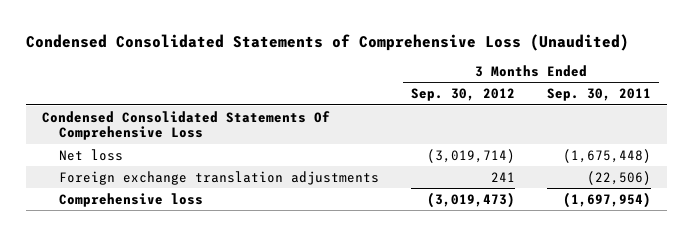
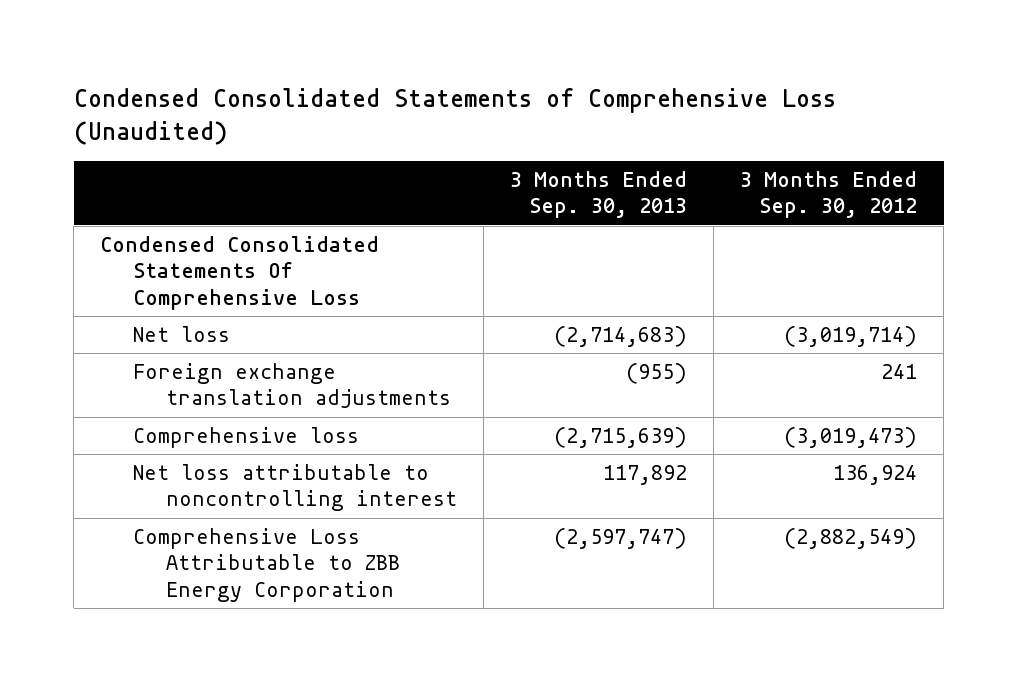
[547,88,652,102] Sep. 30, 2011 -> none
none -> [510,170,688,219] 3 Months Ended Sep. 30, 2013
none -> [133,463,458,512] Net loss attributable to noncontrolling interest
none -> [133,527,401,603] Comprehensive Loss Attributable to ZBB Energy Corporation

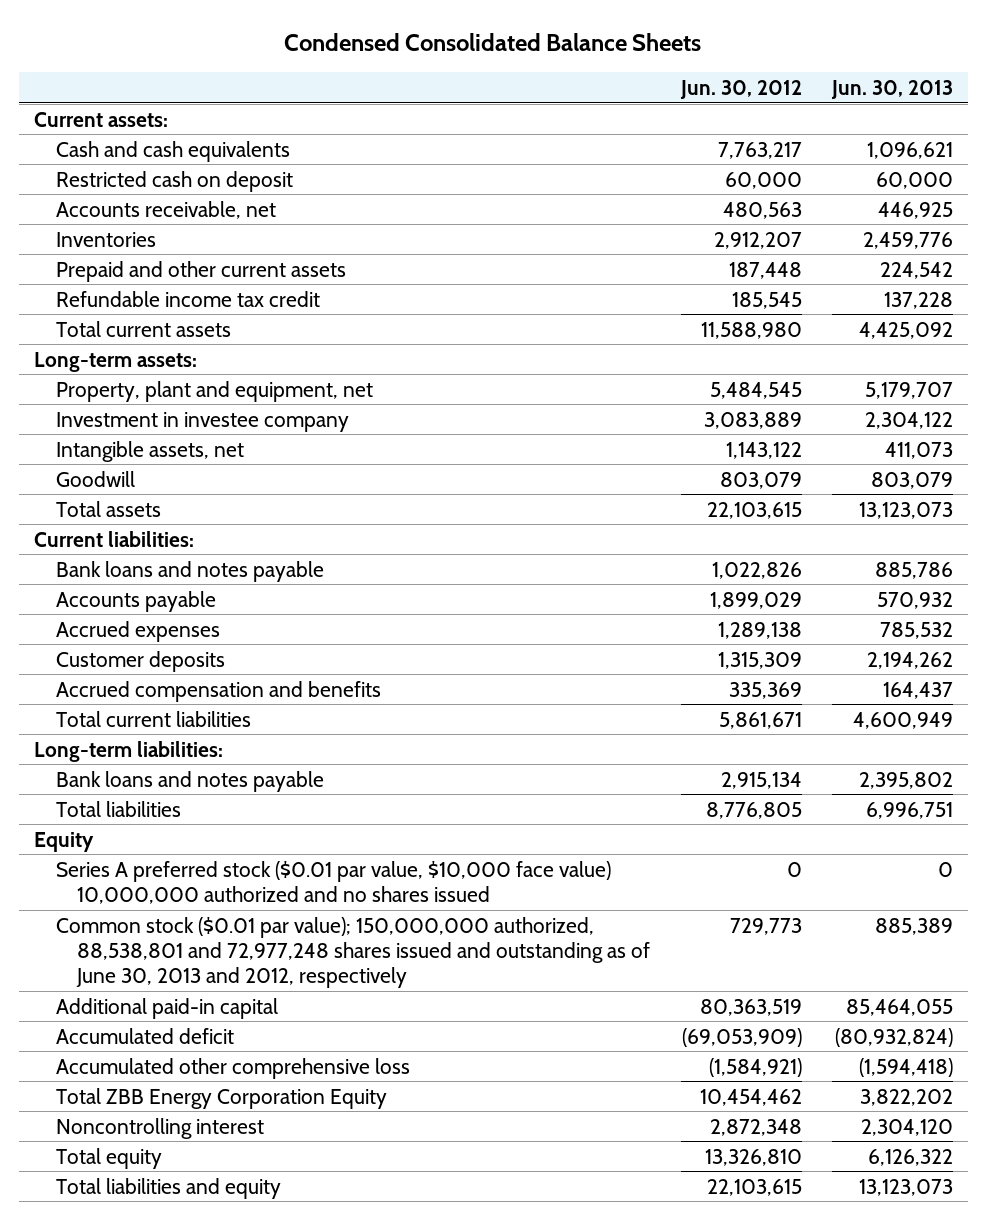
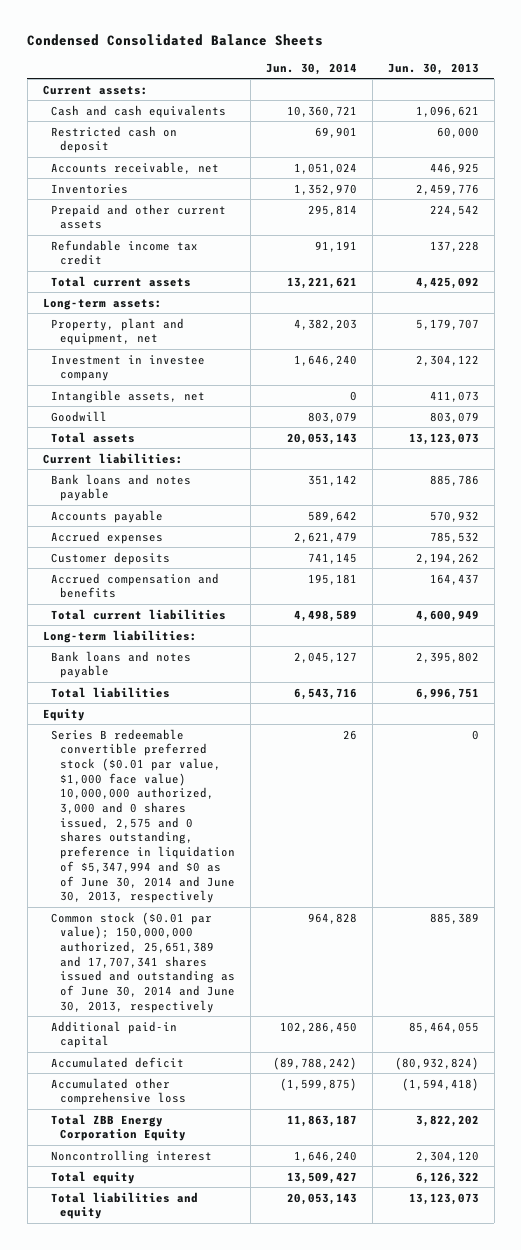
[679,79,802,99] Jun. 30, 2012 -> none
none -> [265,62,357,75] Jun. 30, 2014
[55,860,611,904] Series A preferred stock ($0.01 par value, $10,000 face value) 10,000,000 authorized and no shares issued -> [51,728,235,904] Series B redeemable convertible preferred stock ($0.01 par value, $1,000 face value) 10,000,000 authorized, 3,000 and 0 shares issued, 2,575 and 0 shares outstanding, preference in liquidation of $5,347,994 and $0 as of June 30, 2014 and June 30, 2013, respectively
[55,916,651,988] Common stock ($0.01 par value); 150,000,000 authorized, 88,538,801 and 72,977,248 shares issued and outstanding as of June 30, 2013 and 2012, respectively -> [51,911,235,1013] Common stock ($0.01 par value); 150,000,000 authorized, 25,651,389 and 17,707,341 shares issued and outstanding as of June 30, 2014 and June 30, 2013, respectively

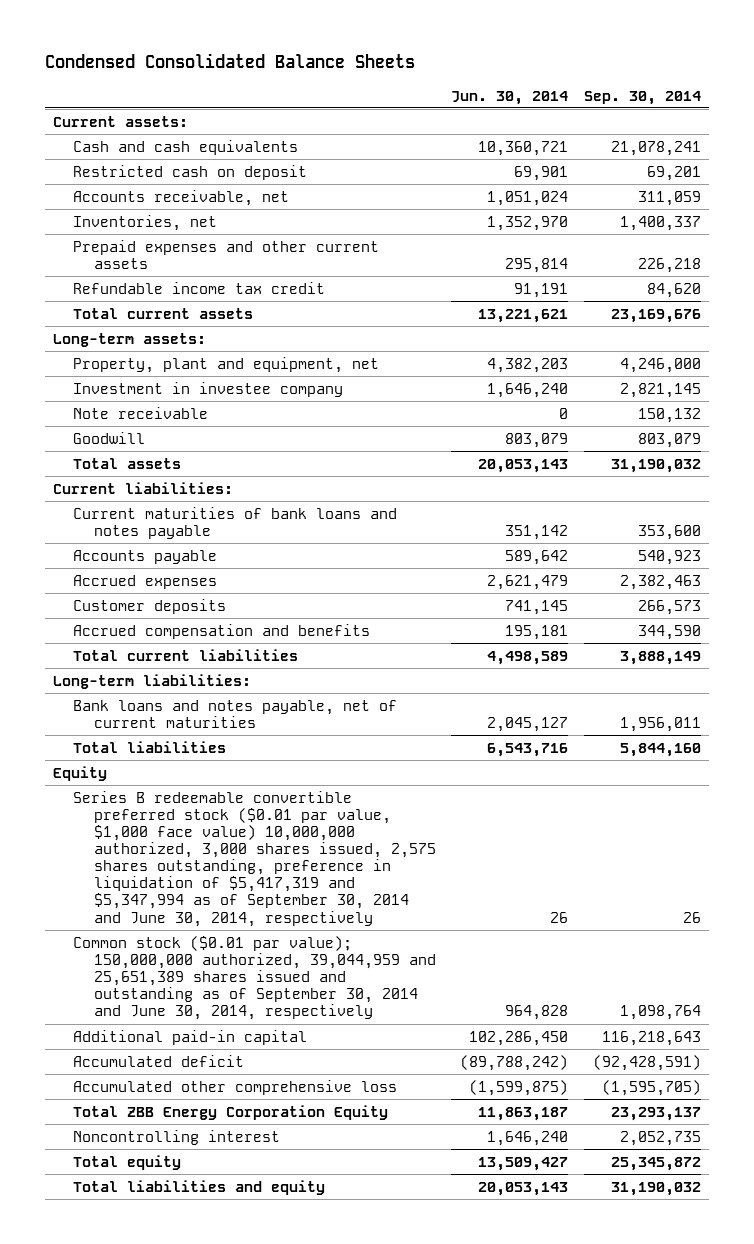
[387,62,479,75] Jun. 30, 2013 -> none
none -> [584,90,702,105] Sep. 30, 2014
[51,183,129,194] Inventories -> [73,214,218,231] Inventories, net
[51,203,227,230] Prepaid and other current assets -> [73,239,380,269] Prepaid expenses and other current assets
[51,389,206,403] Intangible assets, net -> none
none -> [73,406,209,419] Note receivable
[51,473,192,502] Bank loans and notes payable -> [73,506,398,539] Current maturities of bank loans and notes payable
[51,650,192,679] Bank loans and notes payable -> [73,699,398,728] Bank loans and notes payable, net of current maturities
[51,728,235,904] Series B redeemable convertible preferred stock ($0.01 par value, $1,000 face value) 10,000,000 authorized, 3,000 and 0 shares issued, 2,575 and 0 shares outstanding, preference in liquidation of $5,347,994 and $0 as of June 30, 2014 and June 30, 2013, respectively -> [73,790,436,927] Series B redeemable convertible preferred stock ($0.01 par value, $1,000 face value) 10,000,000 authorized, 3,000 shares issued, 2,575 shares outstanding, preference in liquidation of $5,417,319 and $5,347,994 as of September 30, 2014 and June 30, 2014, respectively
[51,911,235,1013] Common stock ($0.01 par value); 150,000,000 authorized, 25,651,389 and 17,707,341 shares issued and outstanding as of June 30, 2014 and June 30, 2013, respectively -> [73,935,436,1021] Common stock ($0.01 par value); 150,000,000 authorized, 39,044,959 and 25,651,389 shares issued and outstanding as of September 30, 2014 and June 30, 2014, respectively

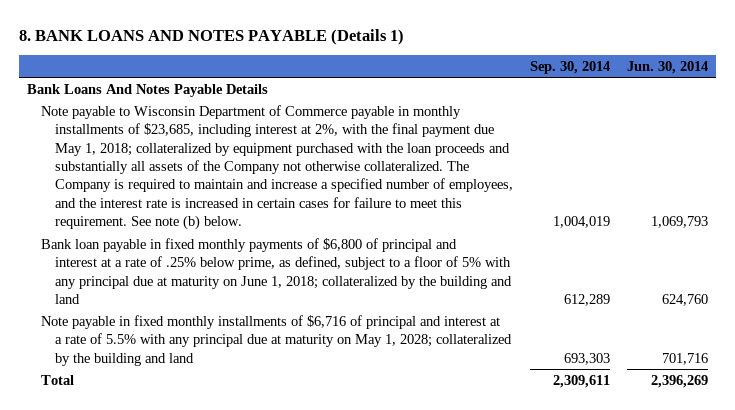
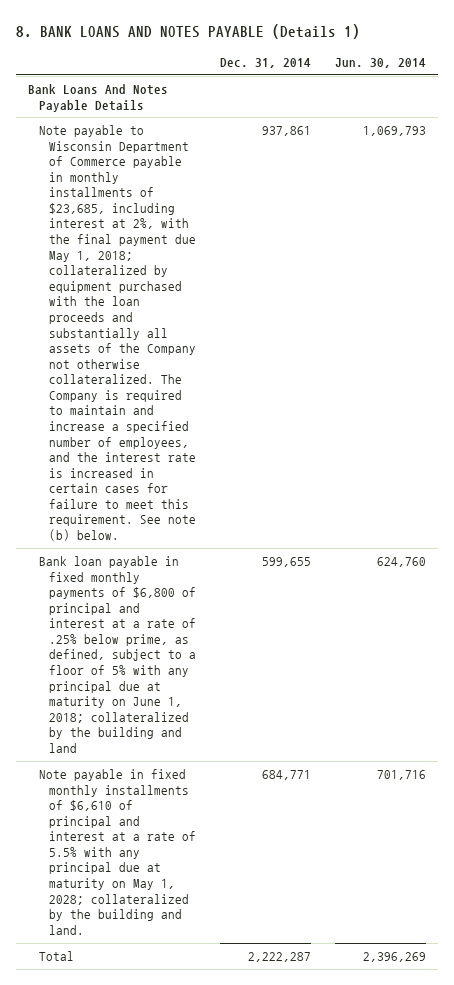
[530,61,611,75] Sep. 30, 2014 -> none
none -> [220,58,312,69] Dec. 31, 2014
[41,314,513,366] Note payable in fixed monthly installments of $6,716 of principal and interest at a rate of 5.5% with any principal due at maturity on May 1, 2028; collateralized by the building and land -> [38,768,197,935] Note payable in fixed monthly installments of $6,610 of principal and interest at a rate of 5.5% with any principal due at maturity on May 1, 2028; collateralized by the building and land.

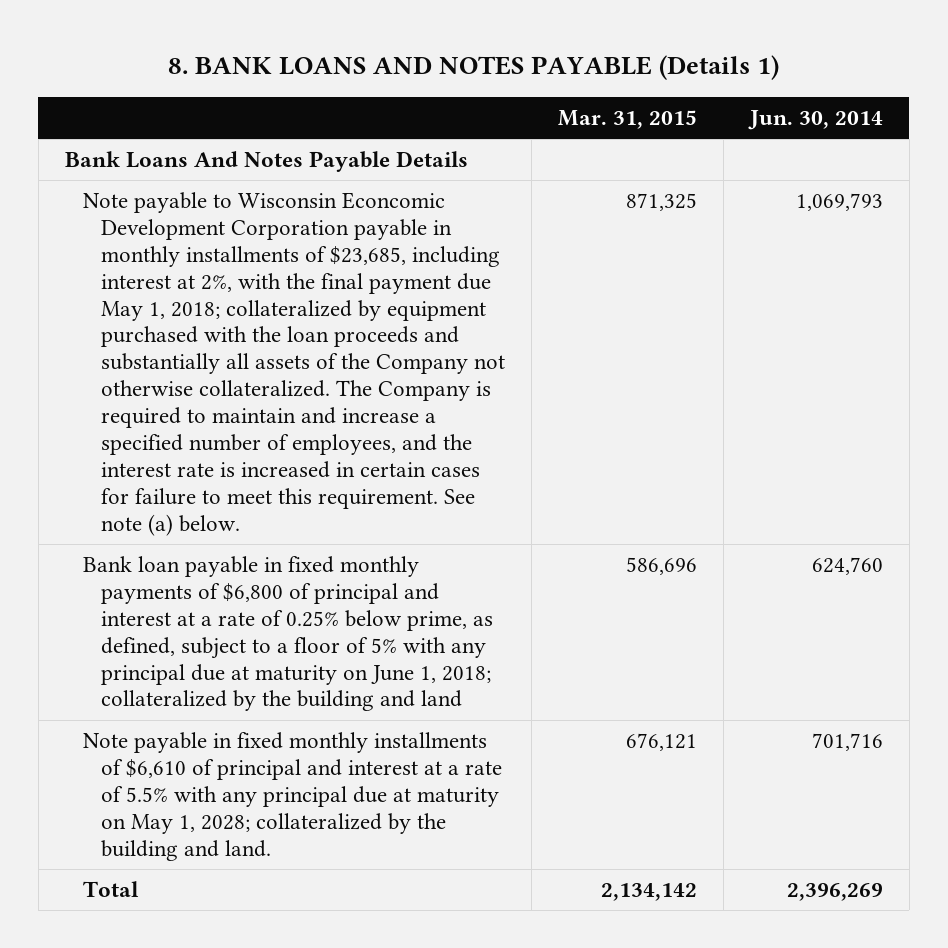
[220,58,312,69] Dec. 31, 2014 -> none
none -> [558,110,698,130] Mar. 31, 2015
[38,124,197,542] Note payable to Wisconsin Department of Commerce payable in monthly installments of $23,685, including interest at 2%, with the final payment due May 1, 2018; collateralized by equipment purchased with the loan proceeds and substantially all assets of the Company not otherwise collateralized. The Company is required to maintain and increase a specified number of employees, and the interest rate is increased in certain cases for failure to meet this requirement. See note (b) below. -> [83,192,506,536] Note payable to Wisconsin Econcomic Development Corporation payable in monthly installments of $23,685, including interest at 2%, with the final payment due May 1, 2018; collateralized by equipment purchased with the loan proceeds and substantially all assets of the Company not otherwise collateralized. The Company is required to maintain and increase a specified number of employees, and the interest rate is increased in certain cases for failure to meet this requirement. See note (a) below.
[38,555,197,753] Bank loan payable in fixed monthly payments of $6,800 of principal and interest at a rate of .25% below prime, as defined, subject to a floor of 5% with any principal due at maturity on June 1, 2018; collateralized by the building and land -> [83,556,494,712] Bank loan payable in fixed monthly payments of $6,800 of principal and interest at a rate of 0.25% below prime, as defined, subject to a floor of 5% with any principal due at maturity on June 1, 2018; collateralized by the building and land

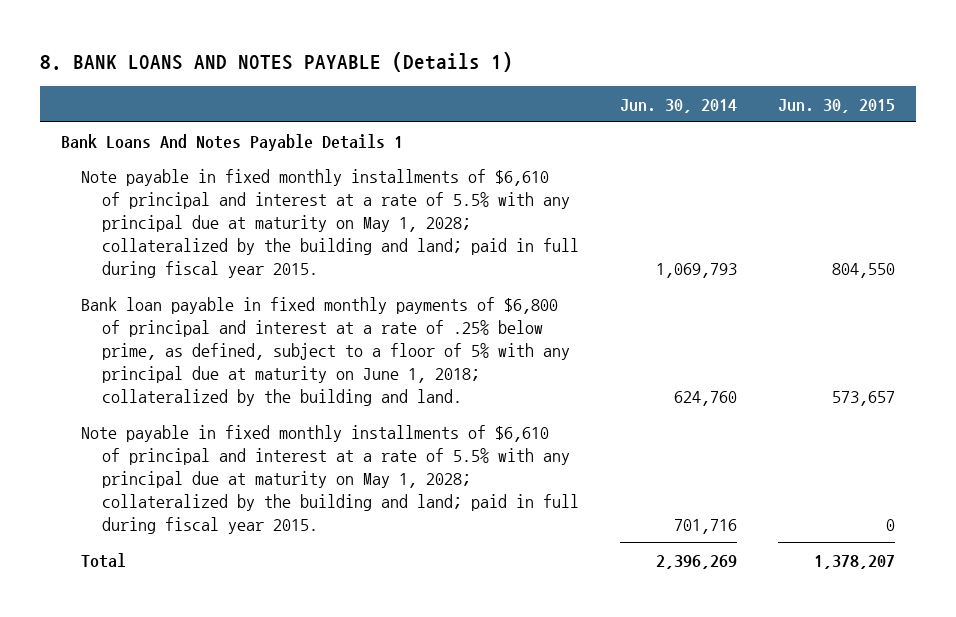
[558,110,698,130] Mar. 31, 2015 -> none
none -> [778,98,896,113] Jun. 30, 2015
[64,151,468,173] Bank Loans And Notes Payable Details -> [60,133,403,151] Bank Loans And Notes Payable Details 1
[83,192,506,536] Note payable to Wisconsin Econcomic Development Corporation payable in monthly installments of $23,685, including interest at 2%, with the final payment due May 1, 2018; collateralized by equipment purchased with the loan proceeds and substantially all assets of the Company not otherwise collateralized. The Company is required to maintain and increase a specified number of employees, and the interest rate is increased in certain cases for failure to meet this requirement. See note (a) below. -> [81,168,579,279] Note payable in fixed monthly installments of $6,610 of principal and interest at a rate of 5.5% with any principal due at maturity on May 1, 2028; collateralized by the building and land; paid in full during fiscal year 2015.
[83,556,494,712] Bank loan payable in fixed monthly payments of $6,800 of principal and interest at a rate of 0.25% below prime, as defined, subject to a floor of 5% with any principal due at maturity on June 1, 2018; collateralized by the building and land -> [81,296,570,407] Bank loan payable in fixed monthly payments of $6,800 of principal and interest at a rate of .25% below prime, as defined, subject to a floor of 5% with any principal due at maturity on June 1, 2018; collateralized by the building and land.
[83,732,503,861] Note payable in fixed monthly installments of $6,610 of principal and interest at a rate of 5.5% with any principal due at maturity on May 1, 2028; collateralized by the building and land. -> [81,424,579,535] Note payable in fixed monthly installments of $6,610 of principal and interest at a rate of 5.5% with any principal due at maturity on May 1, 2028; collateralized by the building and land; paid in full during fiscal year 2015.

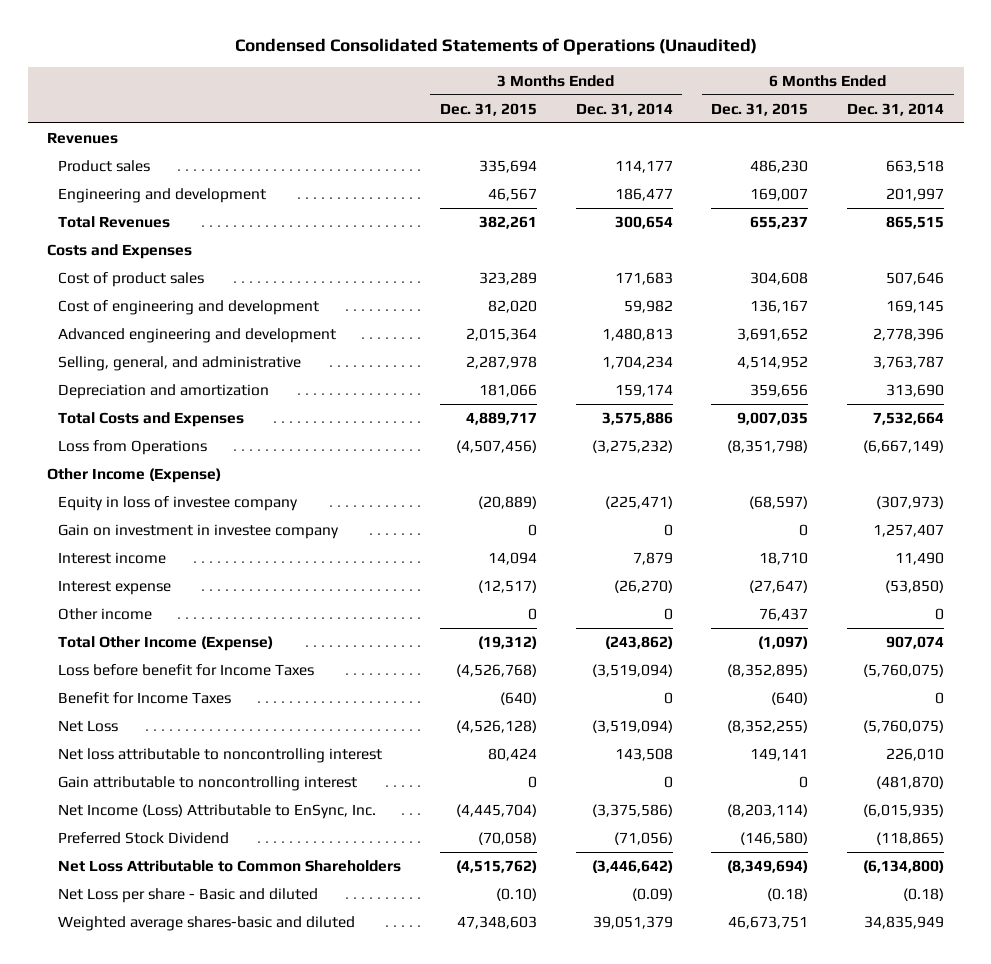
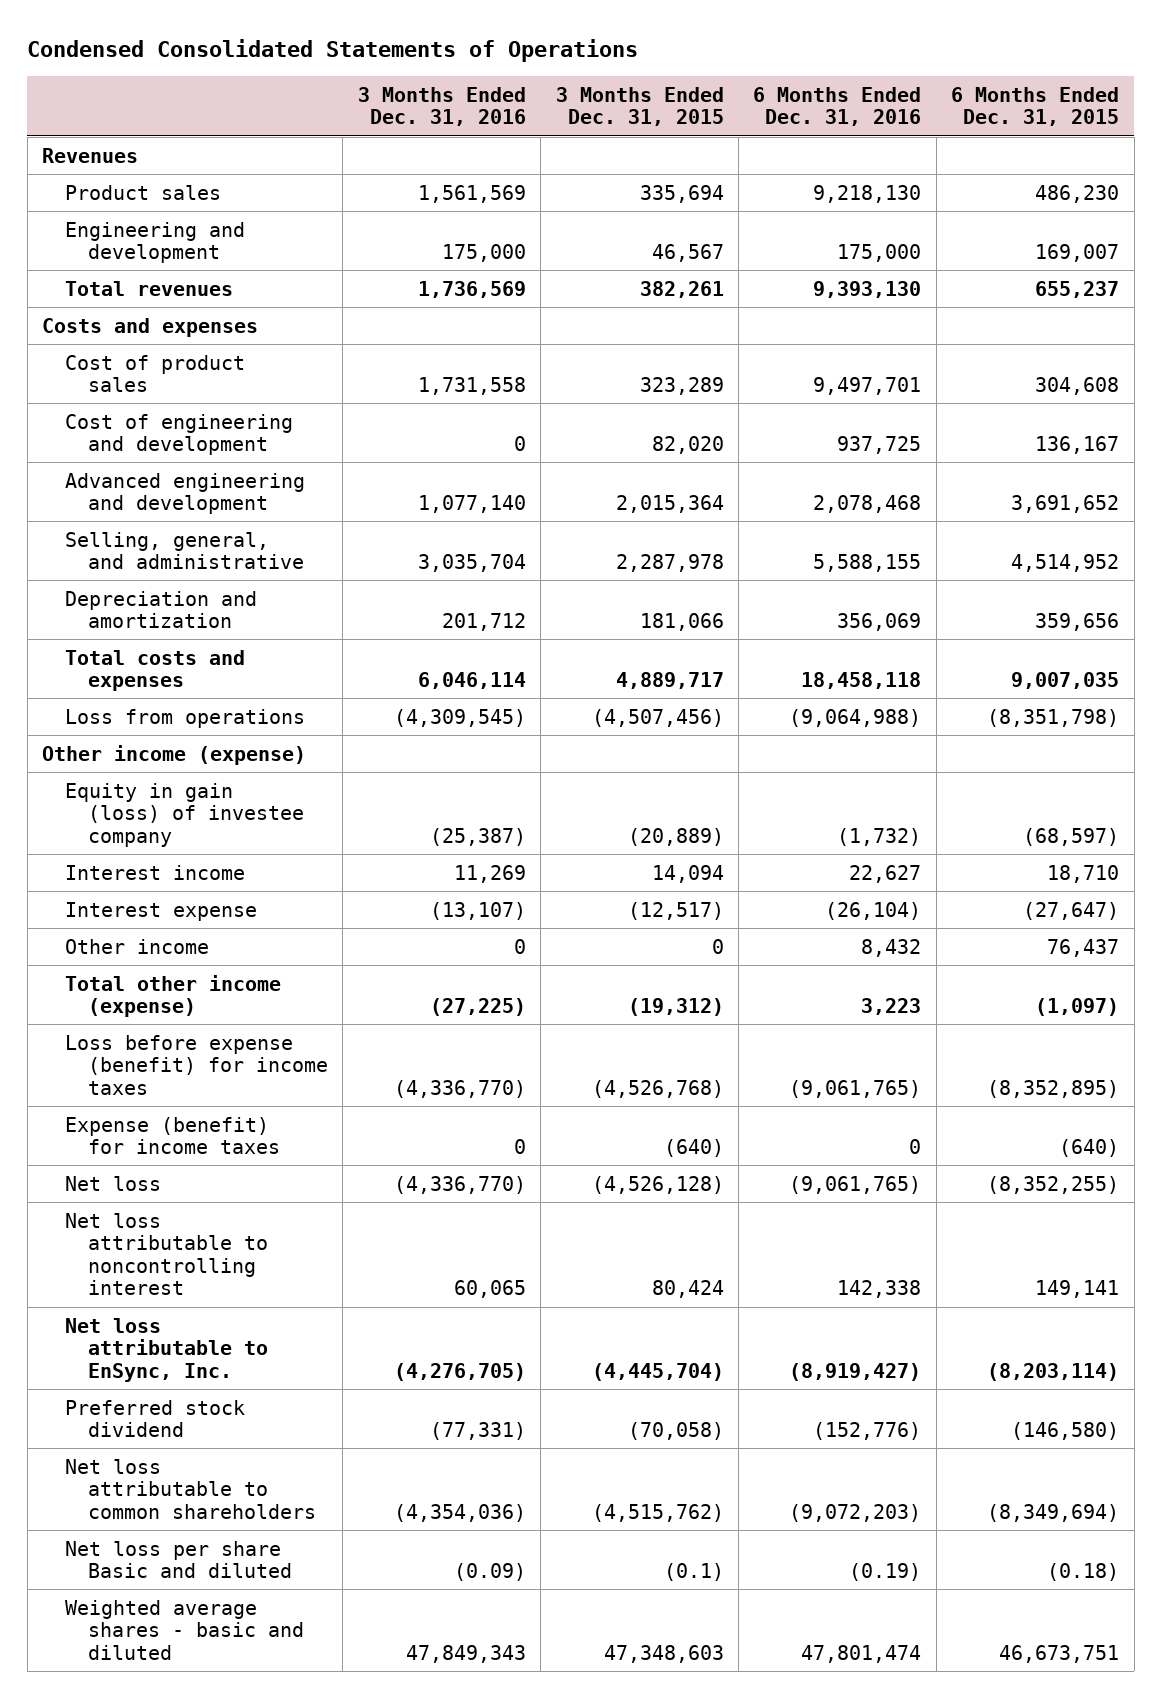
[234,38,757,56] Condensed Consolidated Statements of Operations (Unaudited) -> [27,39,639,63] Condensed Consolidated Statements of Operations
[575,102,673,116] Dec. 31, 2014 -> none
[847,102,945,116] Dec. 31, 2014 -> none
none -> [357,86,526,127] 3 Months Ended Dec. 31, 2016
none -> [753,86,922,127] 6 Months Ended Dec. 31, 2016
[58,215,171,228] Total Revenues -> [64,280,233,296] Total revenues
[46,243,192,259] Costs and Expenses -> [41,317,258,337] Costs and expenses
[58,523,340,539] Gain on investment in investee company -> none
[58,411,245,427] Total Costs and Expenses -> [64,649,245,692] Total costs and expenses
[58,439,208,455] Loss from Operations -> [64,708,305,728] Loss from operations
[46,467,221,483] Other Income (Expense) -> [41,744,306,765] Other income (expense)
[58,495,299,511] Equity in loss of investee company -> [64,782,304,847] Equity in gain (loss) of investee company
[58,635,274,651] Total Other Income (Expense) -> [64,974,281,1018] Total other income (expense)
[58,663,315,676] Loss before benefit for Income Taxes -> [64,1034,328,1095] Loss before expense (benefit) for income taxes
[58,691,232,704] Benefit for Income Taxes -> [64,1116,280,1155] Expense (benefit) for income taxes
[58,719,119,732] Net Loss -> [64,1175,161,1191] Net loss
[58,775,358,791] Gain attributable to noncontrolling interest -> none
[58,803,377,819] Net Income (Loss) Attributable to EnSync, Inc. -> [64,1317,268,1382] Net loss attributable to EnSync, Inc.
[58,831,230,844] Preferred Stock Dividend -> [64,1399,245,1438] Preferred stock dividend
[58,859,402,872] Net Loss Attributable to Common Shareholders -> [64,1458,316,1519] Net loss attributable to common shareholders
[58,887,319,903] Net Loss per share - Basic and diluted -> [64,1540,292,1579] Net loss per share Basic and diluted
[495,887,537,901] (0.10) -> [663,1563,724,1582] (0.1)
[58,915,356,931] Weighted average shares-basic and diluted -> [64,1599,304,1660] Weighted average shares - basic and diluted

